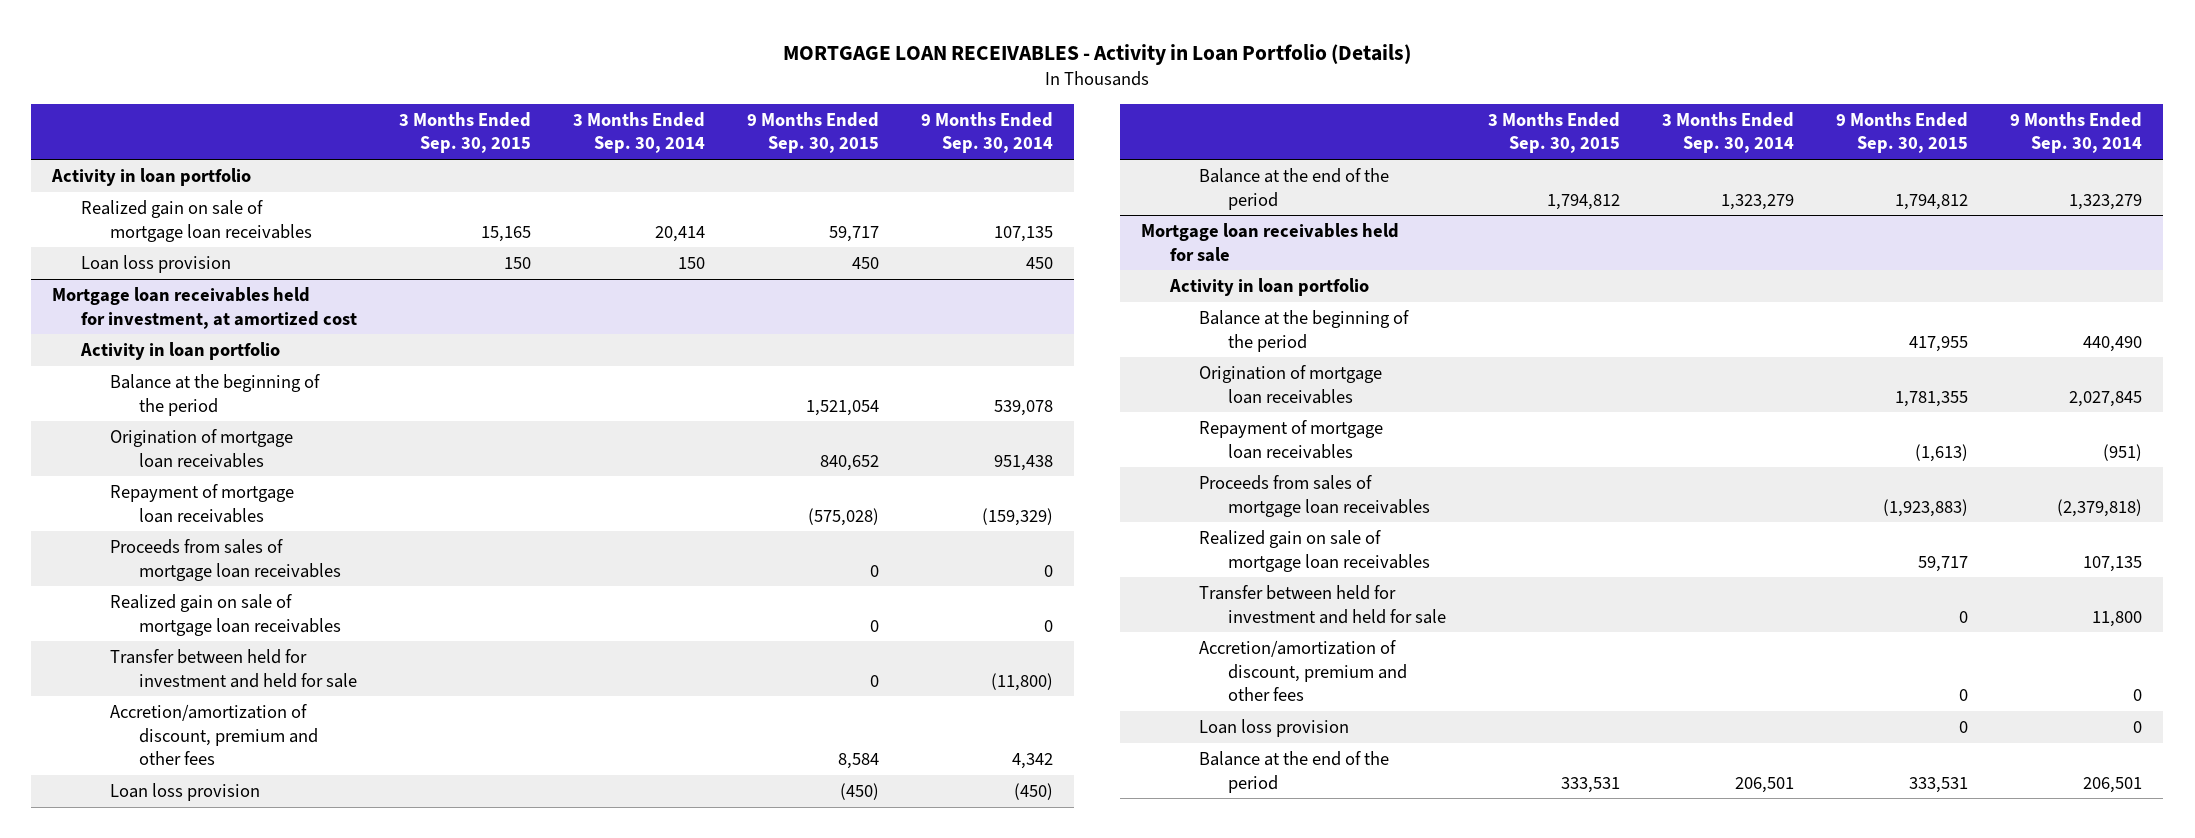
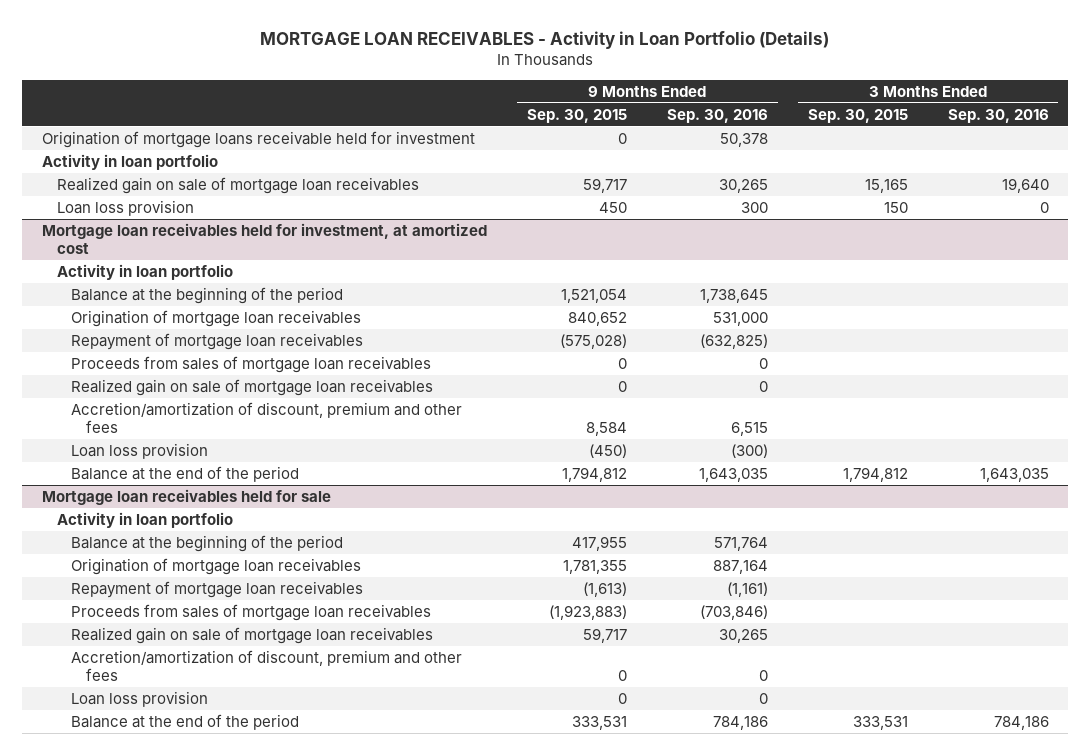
[573,111,706,154] 3 Months Ended Sep. 30, 2014 -> none
[921,111,1054,154] 9 Months Ended Sep. 30, 2014 -> none
none -> [666,108,768,123] Sep. 30, 2016
none -> [947,108,1049,123] Sep. 30, 2016
none -> [42,130,476,148] Origination of mortgage loans receivable held for investment
[110,649,357,688] Transfer between held for investment and held for sale -> none
[1199,585,1446,624] Transfer between held for investment and held for sale -> none

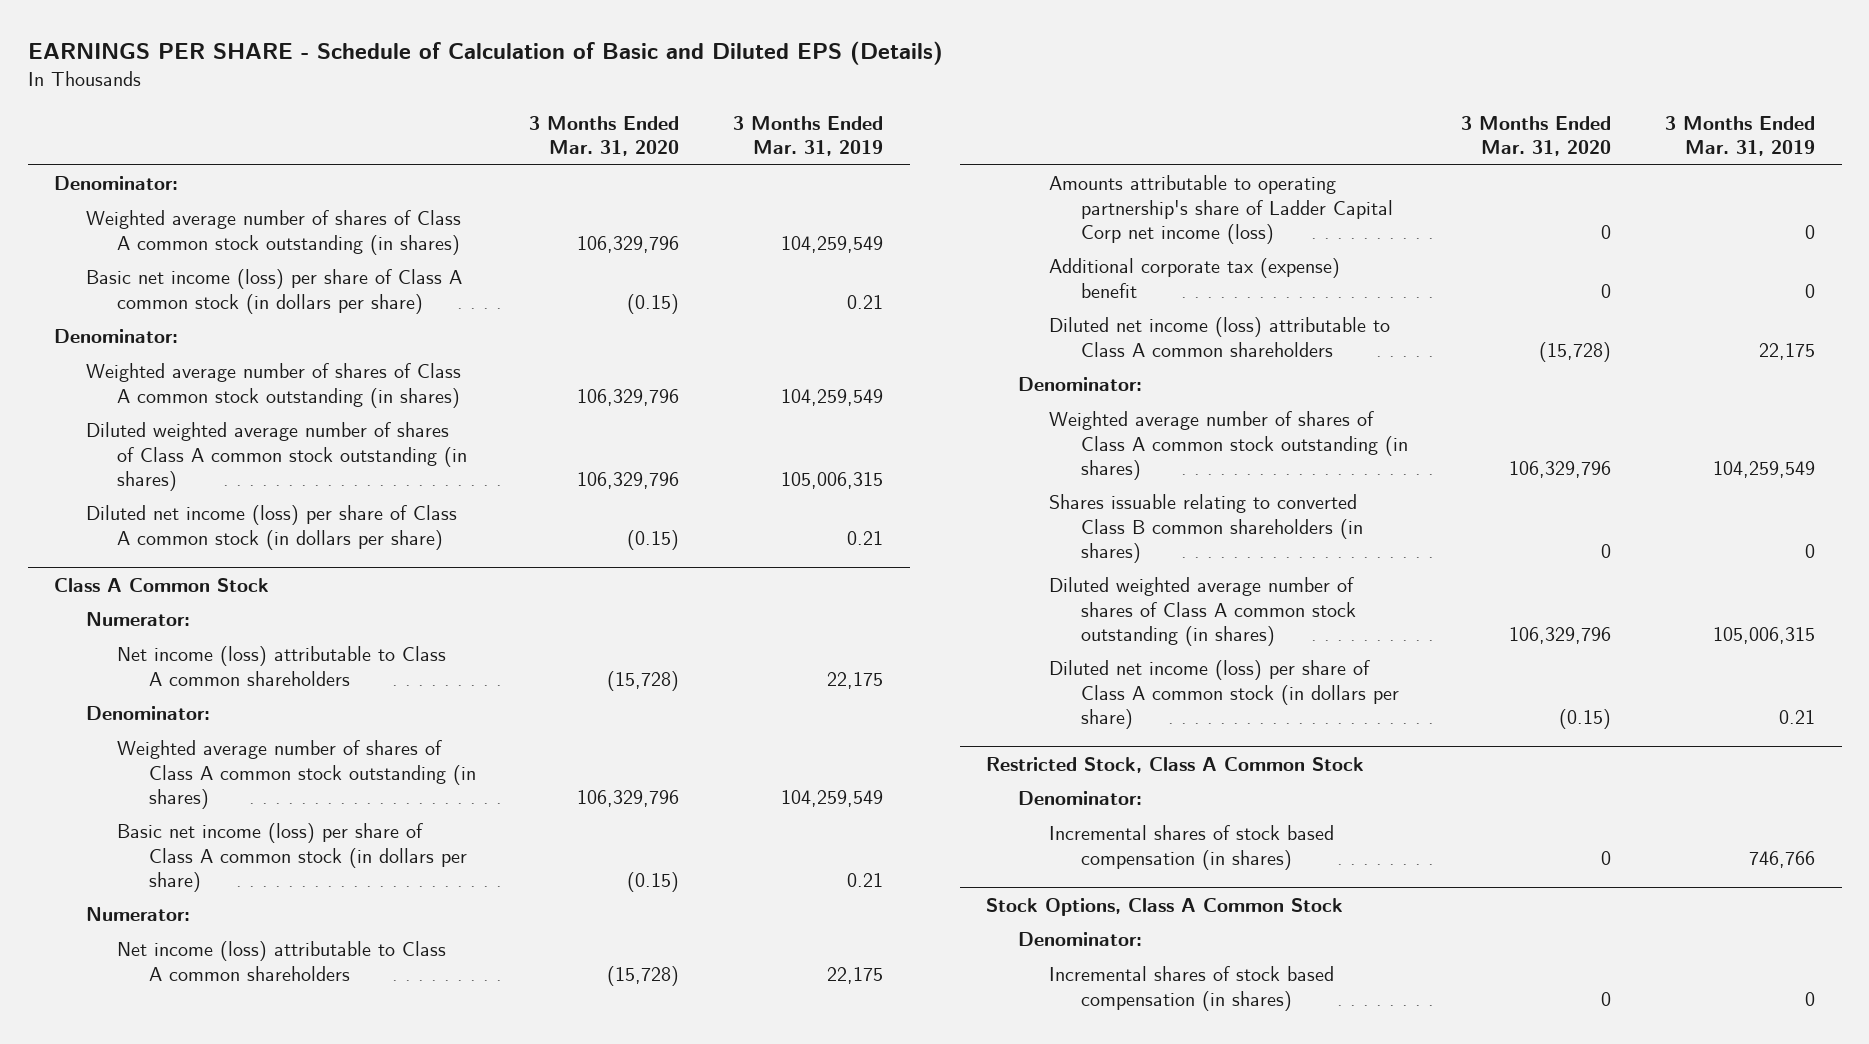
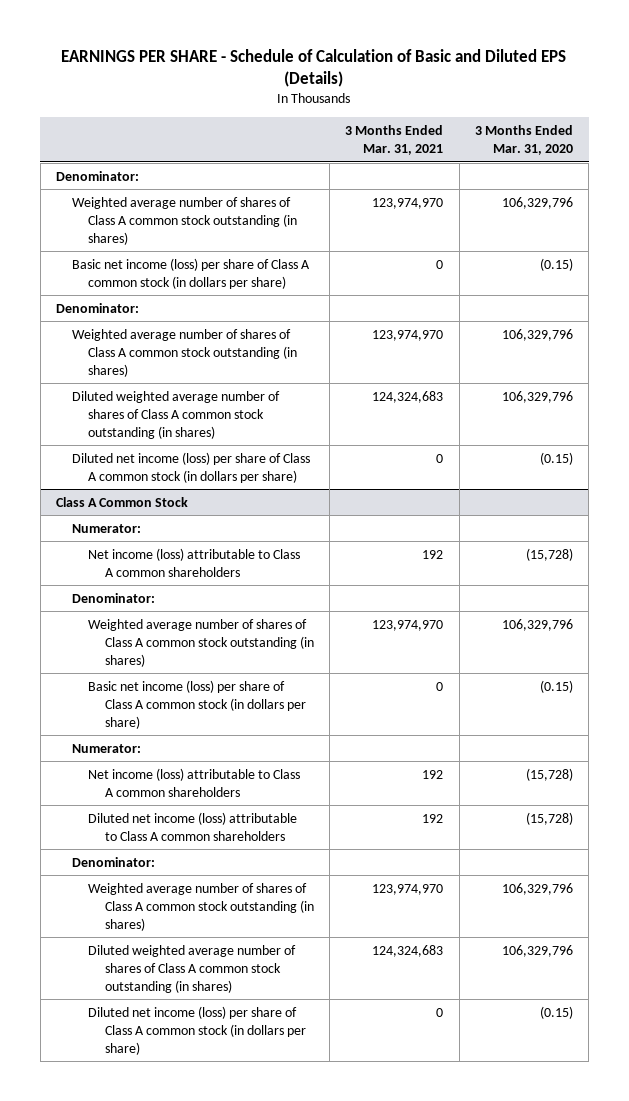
[732,115,883,157] 3 Months Ended Mar. 31, 2019 -> none
none -> [345,125,444,156] 3 Months Ended Mar. 31, 2021
[1049,175,1393,245] Amounts attributable to operating partnership's share of Ladder Capital Corp net income (loss) -> none
[1049,258,1341,298] Additional corporate tax (expense) benefit -> none
[1049,494,1363,564] Shares issuable relating to converted Class B common shareholders (in shares) -> none
[986,756,1365,773] Restricted Stock, Class A Common Stock -> none
[1017,791,1142,806] Denominator: -> none
[1049,825,1335,870] Incremental shares of stock based compensation (in shares) -> none
[986,897,1344,916] Stock Options, Class A Common Stock -> none
[1017,932,1142,947] Denominator: -> none
[1049,966,1335,1011] Incremental shares of stock based compensation (in shares) -> none

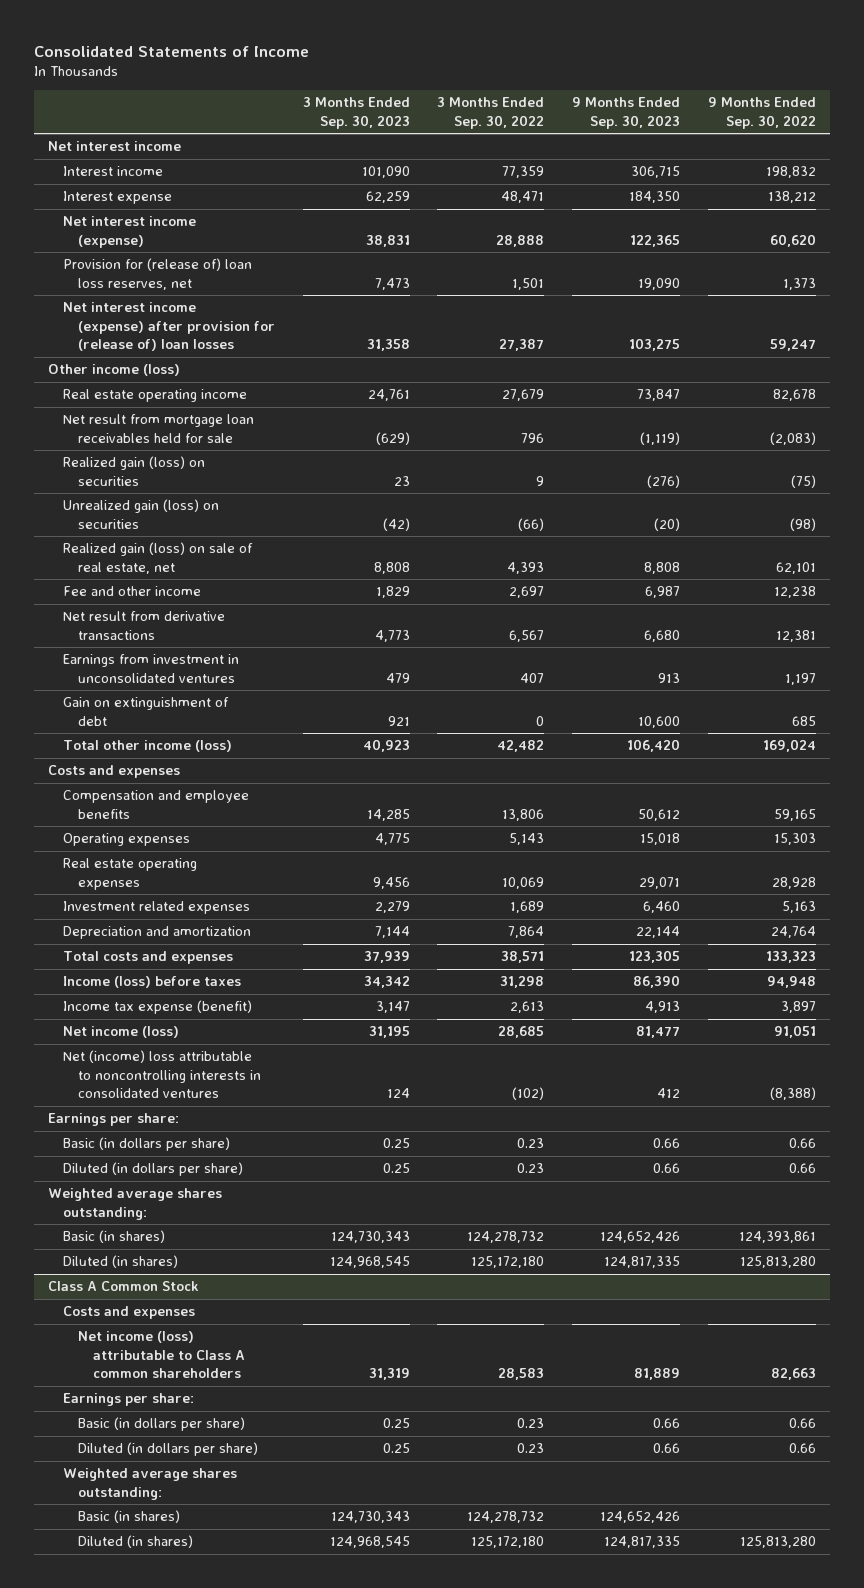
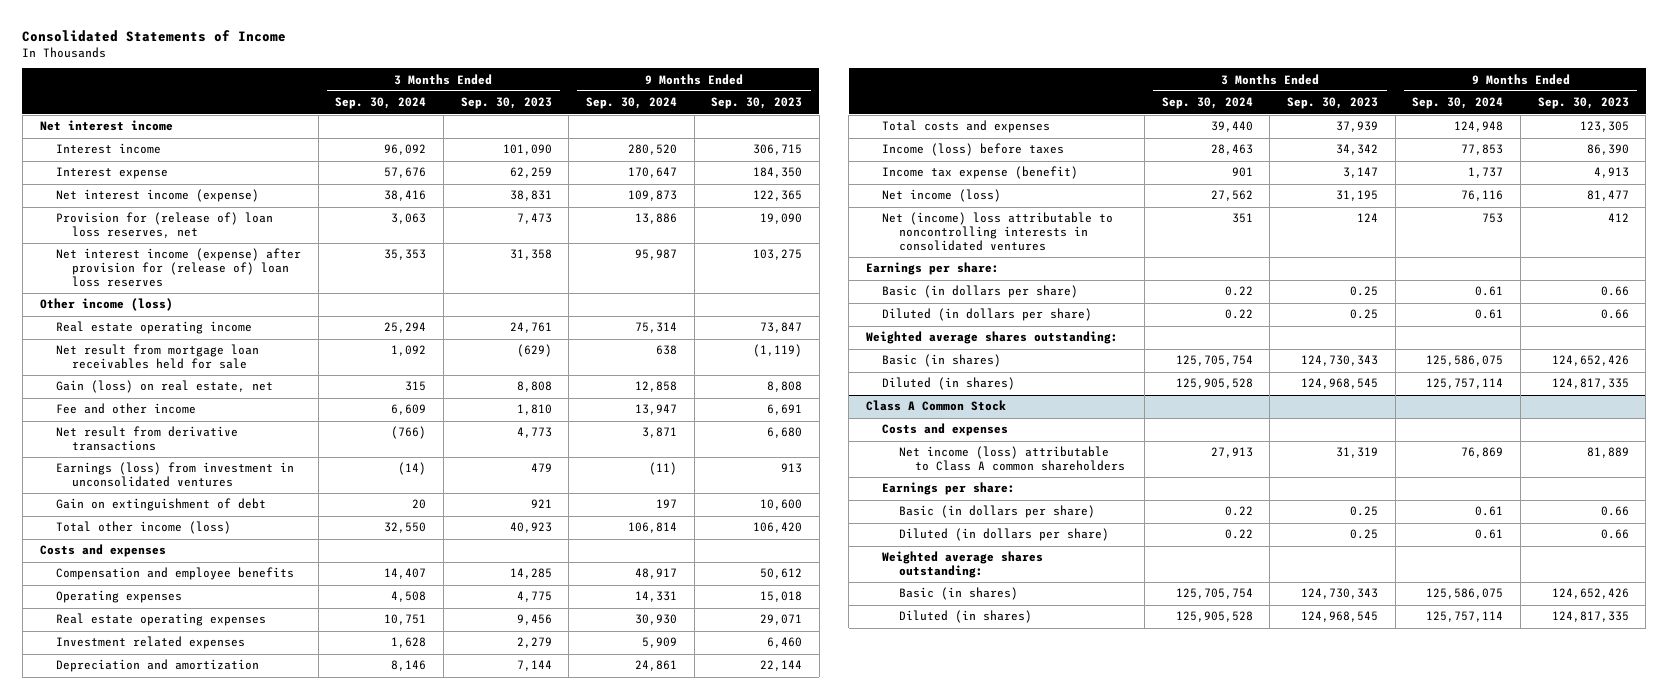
[437,97,545,129] 3 Months Ended Sep. 30, 2022 -> none
[708,97,817,129] 9 Months Ended Sep. 30, 2022 -> none
none -> [335,97,427,110] Sep. 30, 2024
none -> [585,97,677,110] Sep. 30, 2024
[63,302,275,352] Net interest income (expense) after provision for (release of) loan losses -> [55,248,301,288] Net interest income (expense) after provision for (release of) loan loss reserves
[63,456,206,486] Realized gain (loss) on securities -> none
[63,499,220,529] Unrealized gain (loss) on securities -> none
[63,542,254,574] Realized gain (loss) on sale of real estate, net -> [55,380,273,394] Gain (loss) on real estate, net
[375,586,410,599] 1,829 -> [516,404,552,416] 1,810
[645,586,681,599] 6,987 -> [767,404,803,416] 6,691
[63,654,240,683] Earnings from investment in unconsolidated ventures -> [55,462,294,488] Earnings (loss) from investment in unconsolidated ventures

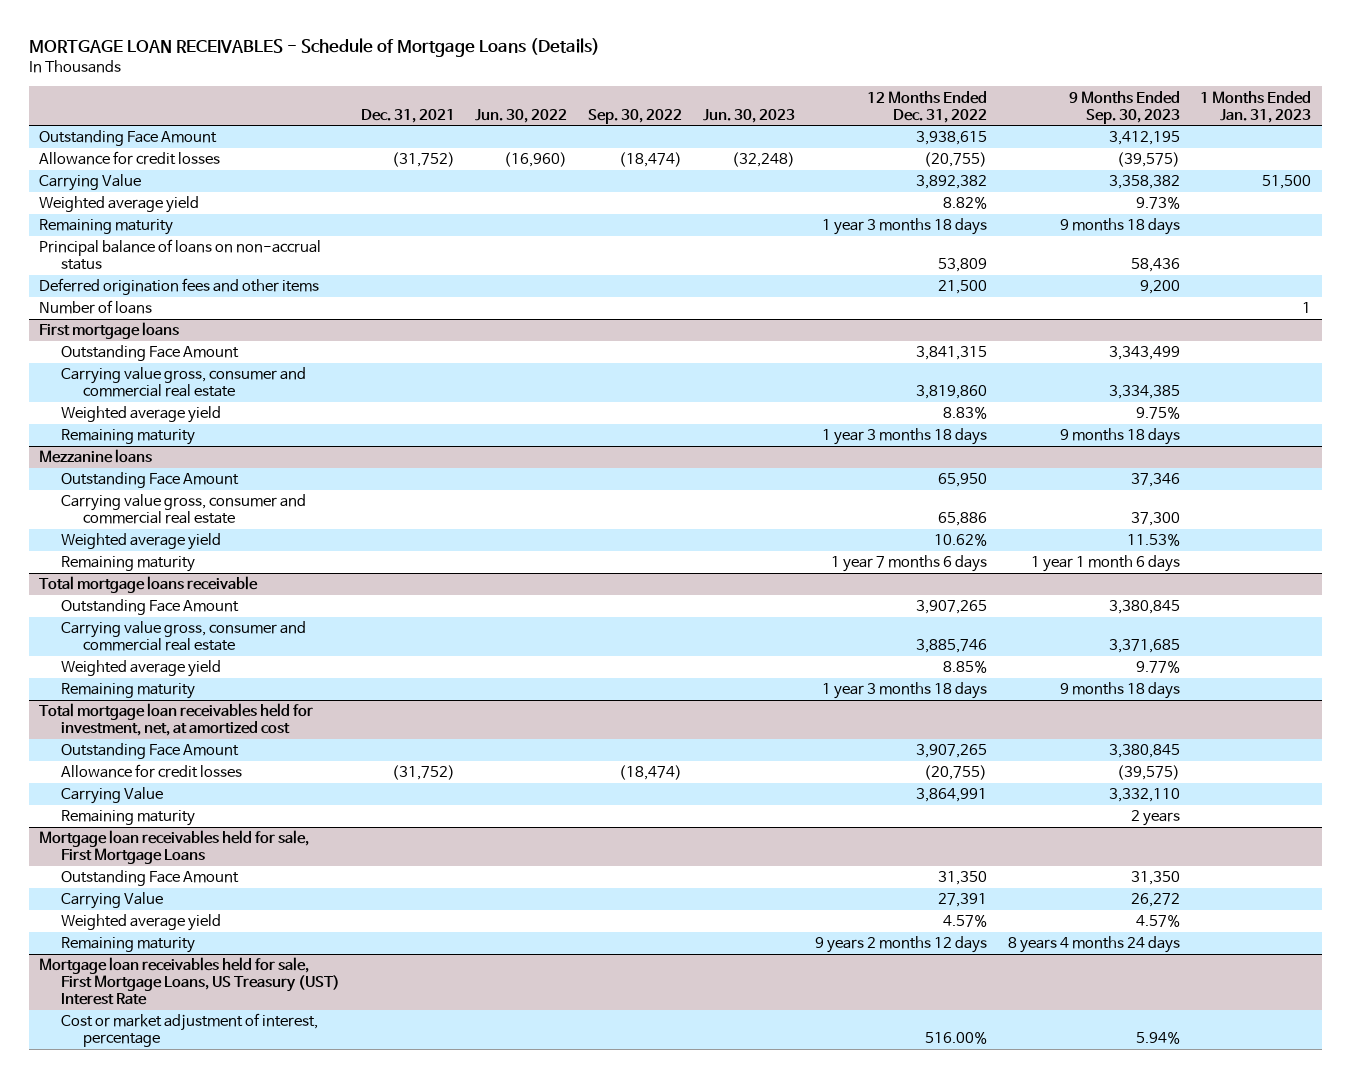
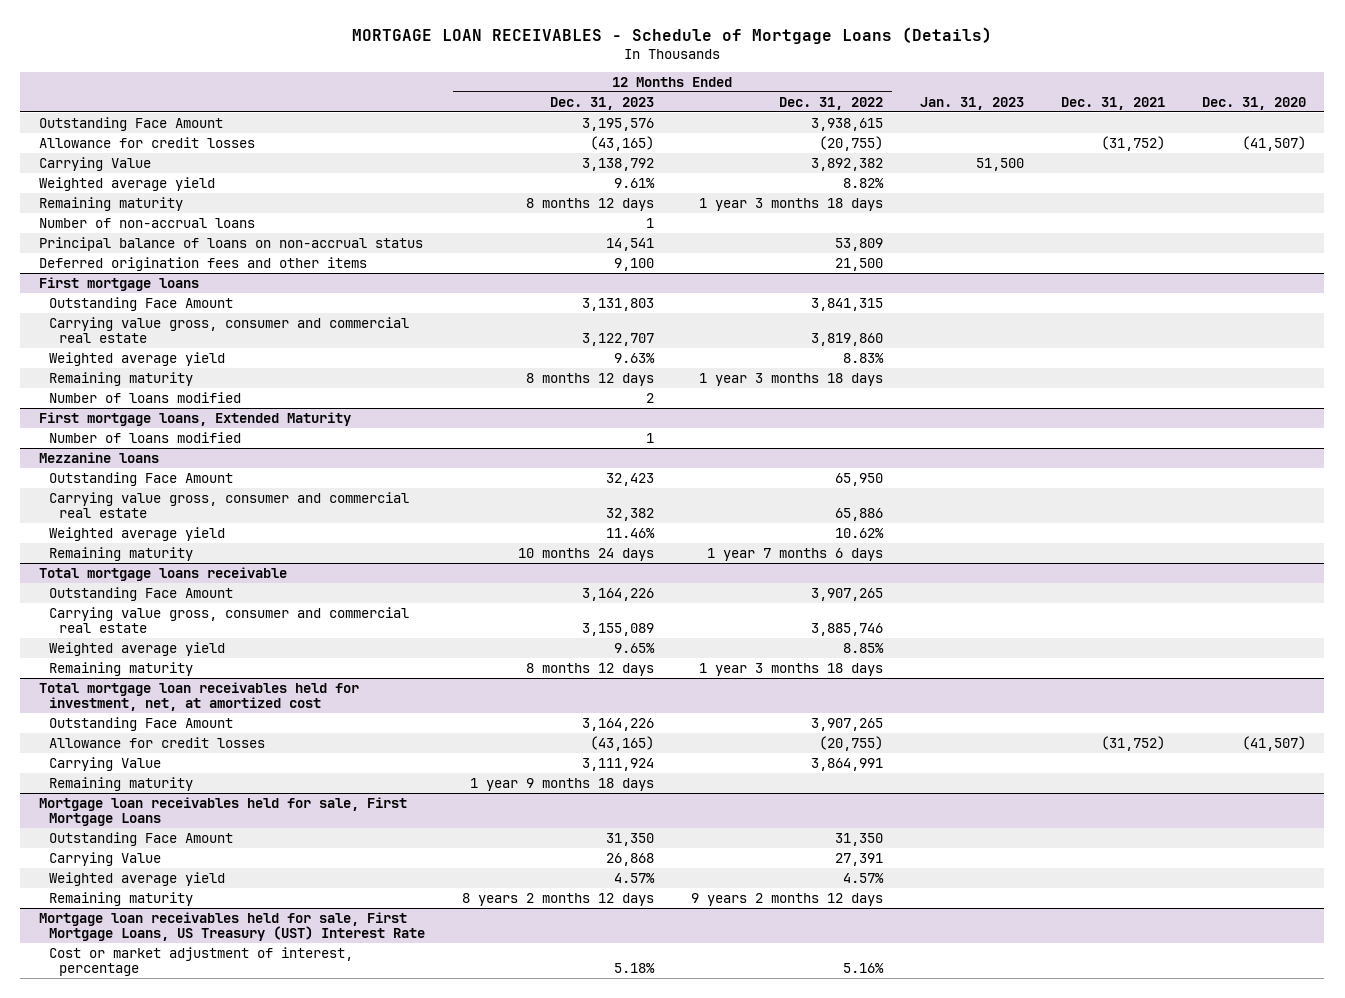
[475,108,568,123] Jun. 30, 2022 -> none
[587,108,682,124] Sep. 30, 2022 -> none
[702,108,795,123] Jun. 30, 2023 -> none
[1068,90,1180,124] 9 Months Ended Sep. 30, 2023 -> none
[1200,90,1312,123] 1 Months Ended Jan. 31, 2023 -> none
none -> [549,96,654,110] Dec. 31, 2023
none -> [919,96,1024,110] Jan. 31, 2023
none -> [1201,96,1306,110] Dec. 31, 2020
none -> [38,217,255,228] Number of non-accrual loans
[39,300,153,315] Number of loans -> none
none -> [49,391,242,403] Number of loans modified
none -> [38,411,351,426] First mortgage loans, Extended Maturity
none -> [49,431,242,443] Number of loans modified
[925,1031,988,1045] 516.00% -> [842,963,884,974] 5.16%

